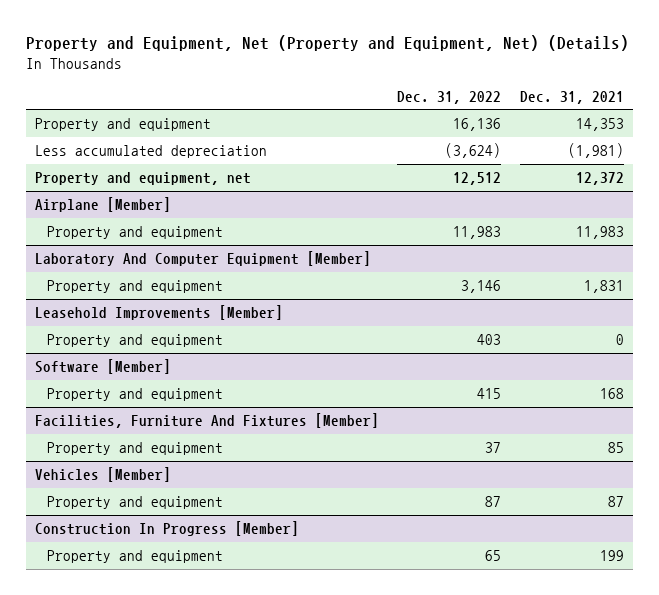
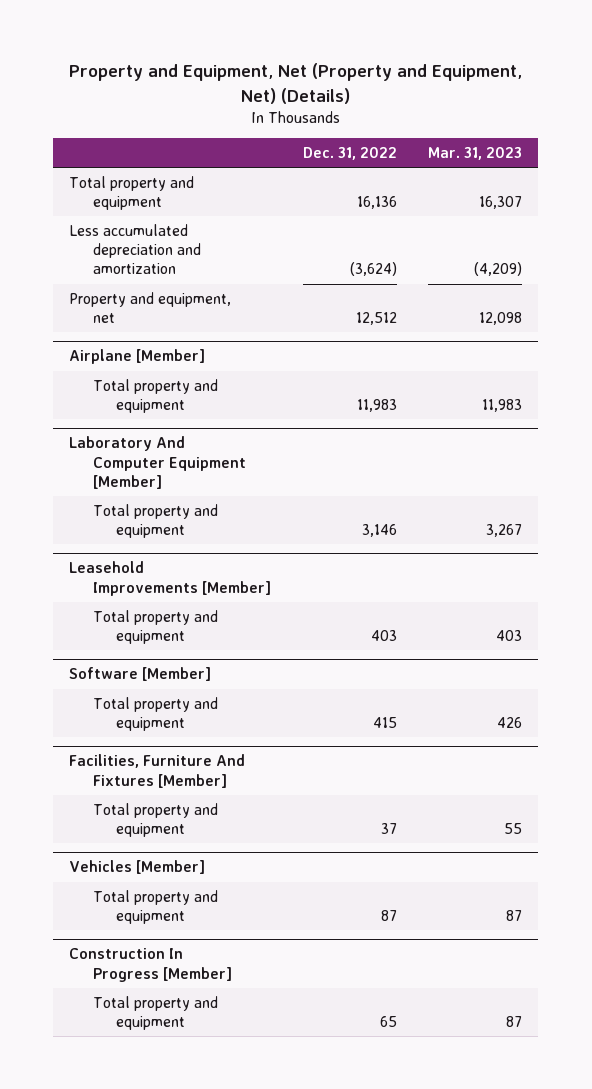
[519,90,624,104] Dec. 31, 2021 -> none
none -> [428,147,523,161] Mar. 31, 2023
[34,118,211,132] Property and equipment -> [69,175,195,211] Total property and equipment
[34,145,267,159] Less accumulated depreciation -> [69,223,201,275] Less accumulated depreciation and amortization
[47,226,224,240] Property and equipment -> [92,378,218,414] Total property and equipment
[47,280,224,294] Property and equipment -> [92,503,218,539] Total property and equipment
[47,334,224,348] Property and equipment -> [92,609,218,645] Total property and equipment
[47,388,224,402] Property and equipment -> [92,696,218,732] Total property and equipment
[47,442,224,456] Property and equipment -> [92,802,218,838] Total property and equipment
[47,496,224,510] Property and equipment -> [92,889,218,925] Total property and equipment
[47,550,224,564] Property and equipment -> [92,995,218,1031] Total property and equipment

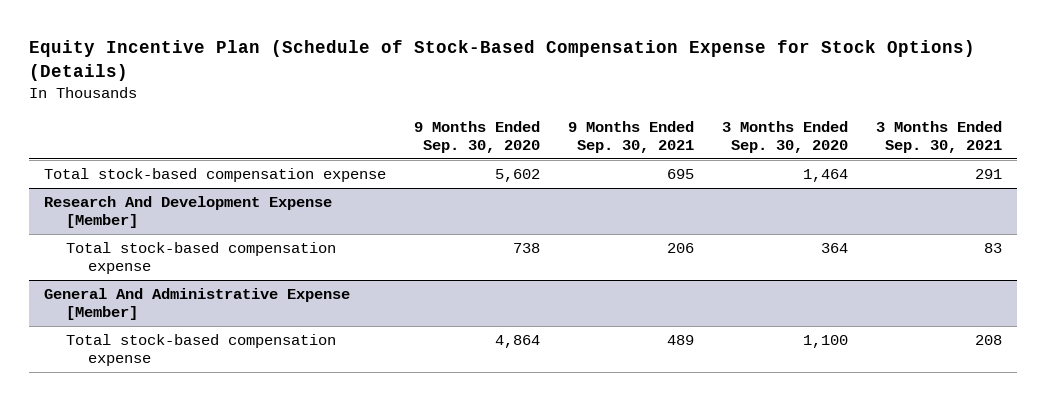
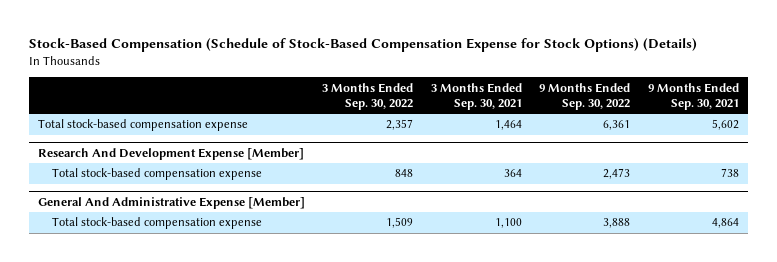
[29,40,976,81] Equity Incentive Plan (Schedule of Stock-Based Compensation Expense for Stock Options) (Details) -> [28,38,697,53] Stock-Based Compensation (Schedule of Stock-Based Compensation Expense for Stock Options) (Details)
[413,121,540,153] 9 Months Ended Sep. 30, 2020 -> none
[722,121,849,153] 3 Months Ended Sep. 30, 2020 -> none
none -> [322,82,414,110] 3 Months Ended Sep. 30, 2022
none -> [539,82,631,110] 9 Months Ended Sep. 30, 2022
[666,169,694,180] 695 -> [711,119,739,131] 5,602
[975,169,1003,180] 291 -> [494,120,522,131] 1,464
[666,243,694,254] 206 -> [720,168,739,178] 738
[984,243,1003,254] 83 -> [503,169,522,178] 364
[666,335,694,346] 489 -> [711,218,739,229] 4,864
[975,335,1003,346] 208 -> [494,218,522,229] 1,100

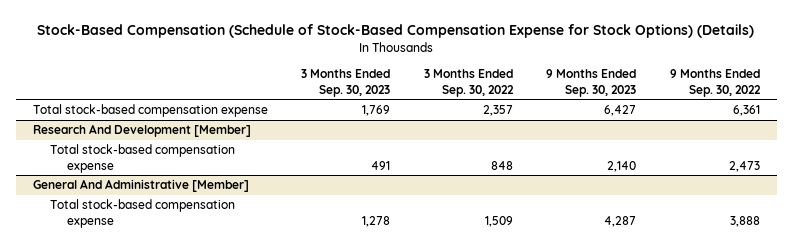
[430,82,522,110] 3 Months Ended Sep. 30, 2021 -> none
[647,82,739,110] 9 Months Ended Sep. 30, 2021 -> none
none -> [301,69,391,97] 3 Months Ended Sep. 30, 2023
none -> [546,69,637,97] 9 Months Ended Sep. 30, 2023
[37,147,304,160] Research And Development Expense [Member] -> [32,124,251,138] Research And Development [Member]
[37,196,305,209] General And Administrative Expense [Member] -> [32,179,249,193] General And Administrative [Member]

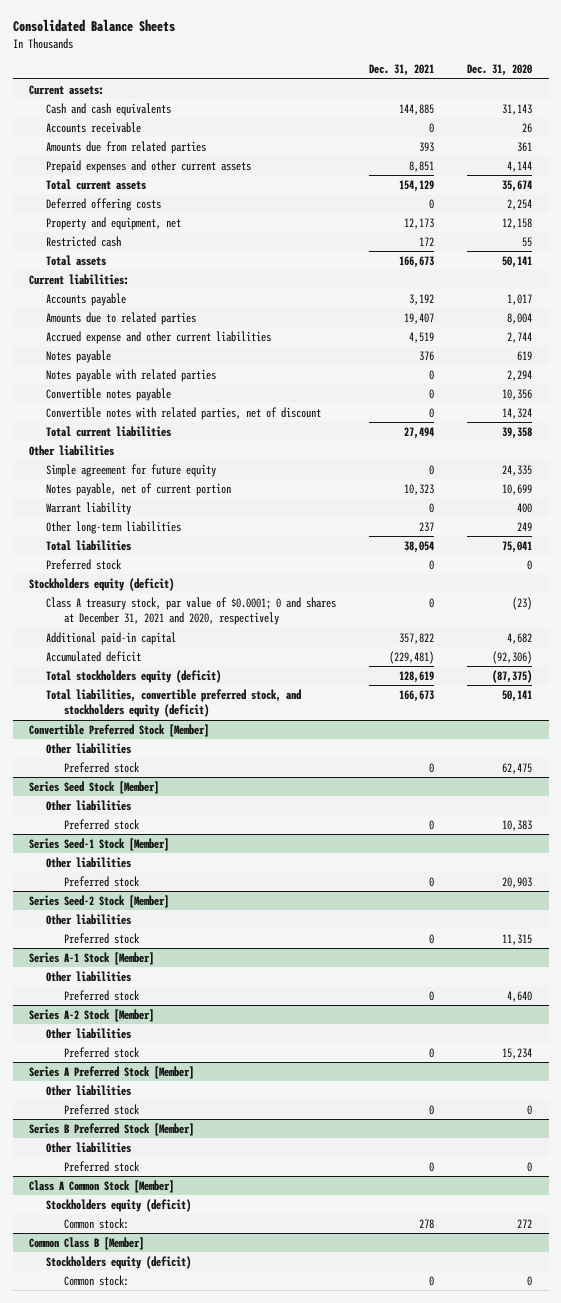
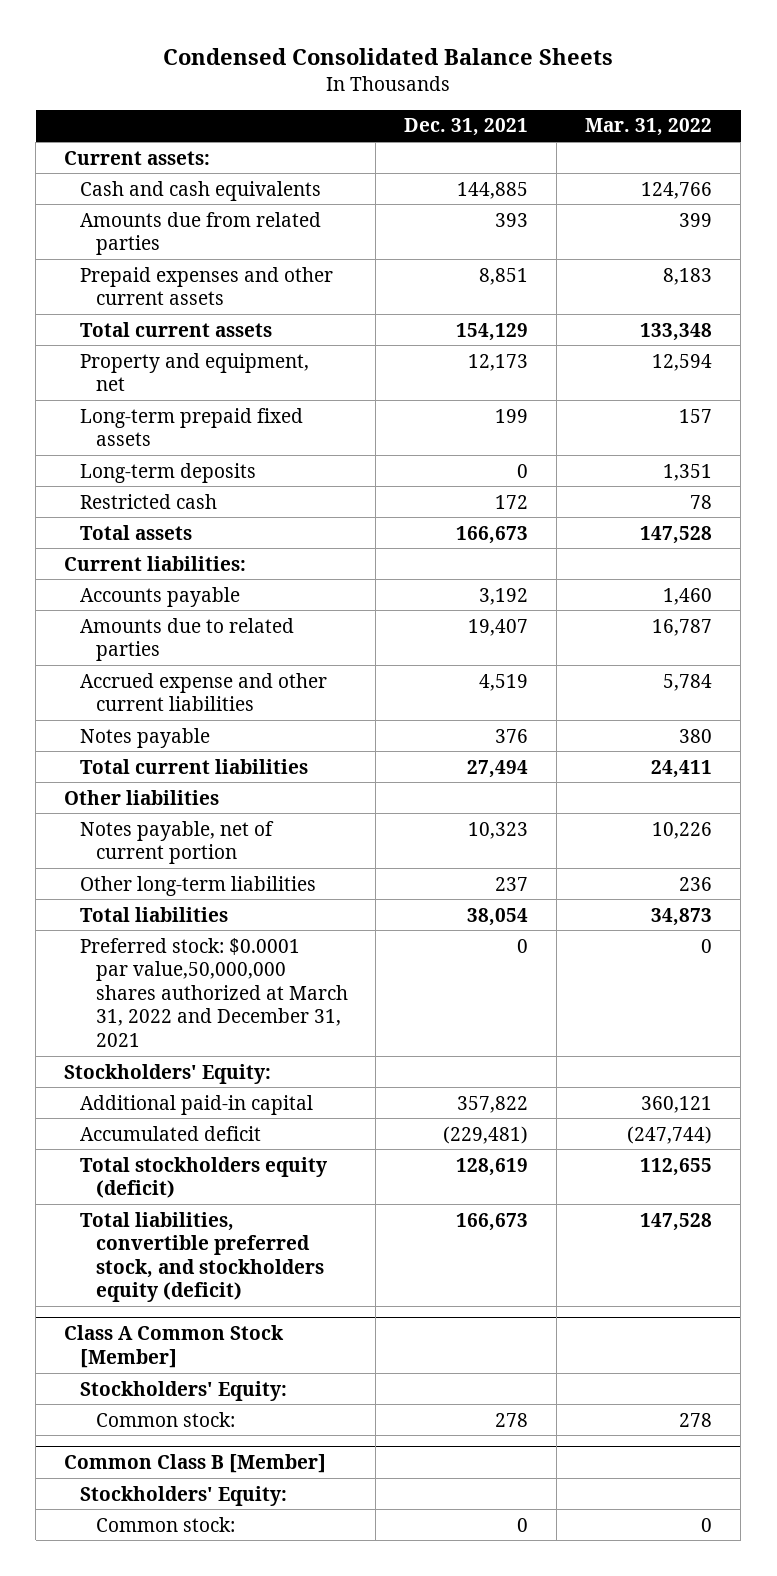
[12,19,175,33] Consolidated Balance Sheets -> [163,48,614,66] Condensed Consolidated Balance Sheets
[467,64,533,77] Dec. 31, 2020 -> none
none -> [585,118,713,137] Mar. 31, 2022
[46,121,142,133] Accounts receivable -> none
[46,197,162,211] Deferred offering costs -> none
none -> [79,407,303,447] Long-term prepaid fixed assets
none -> [79,462,256,483] Long-term deposits
[46,368,217,382] Notes payable with related parties -> none
[46,387,172,401] Convertible notes payable -> none
[46,406,322,420] Convertible notes with related parties, net of discount -> none
[46,463,217,477] Simple agreement for future equity -> none
[46,501,132,515] Warrant liability -> none
[46,596,337,626] Class A treasury stock, par value of $0.0001; 0 and shares at December 31, 2021 and 2020, respectively -> none
[46,558,123,570] Preferred stock -> [79,937,348,1047] Preferred stock: $0.0001 par value,50,000,000 shares authorized at March 31, 2022 and December 31, 2021
[29,577,175,591] Stockholders equity (deficit) -> [64,1063,272,1084] Stockholders' Equity:
[29,723,210,737] Convertible Preferred Stock [Member] -> none
[46,742,132,754] Other liabilities -> none
[63,761,140,773] Preferred stock -> none
[29,780,160,794] Series Seed Stock [Member] -> none
[46,799,132,811] Other liabilities -> none
[63,818,140,830] Preferred stock -> none
[29,837,170,851] Series Seed-1 Stock [Member] -> none
[46,856,132,868] Other liabilities -> none
[63,875,140,887] Preferred stock -> none
[29,894,170,908] Series Seed-2 Stock [Member] -> none
[46,913,132,925] Other liabilities -> none
[63,932,140,944] Preferred stock -> none
[29,951,155,965] Series A-1 Stock [Member] -> none
[46,970,132,982] Other liabilities -> none
[63,989,140,1001] Preferred stock -> none
[29,1008,155,1022] Series A-2 Stock [Member] -> none
[46,1027,132,1039] Other liabilities -> none
[63,1046,140,1058] Preferred stock -> none
[29,1065,195,1079] Series A Preferred Stock [Member] -> none
[46,1084,132,1096] Other liabilities -> none
[63,1103,140,1115] Preferred stock -> none
[29,1122,195,1136] Series B Preferred Stock [Member] -> none
[46,1141,132,1153] Other liabilities -> none
[63,1160,140,1172] Preferred stock -> none
[46,1198,192,1212] Stockholders equity (deficit) -> [79,1380,287,1401] Stockholders' Equity:
[46,1255,192,1269] Stockholders equity (deficit) -> [79,1485,287,1506] Stockholders' Equity:

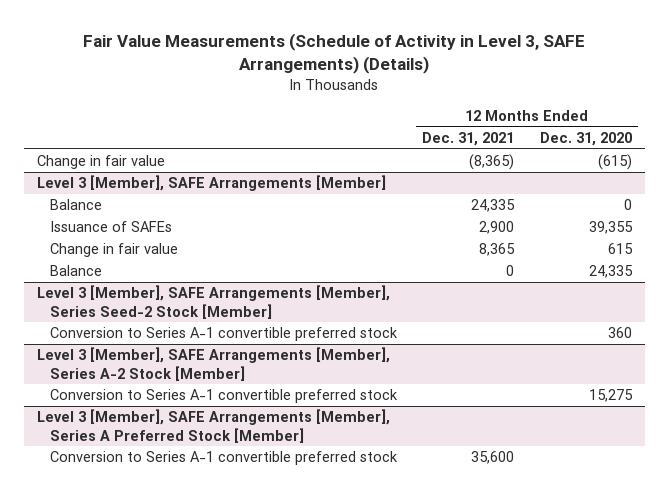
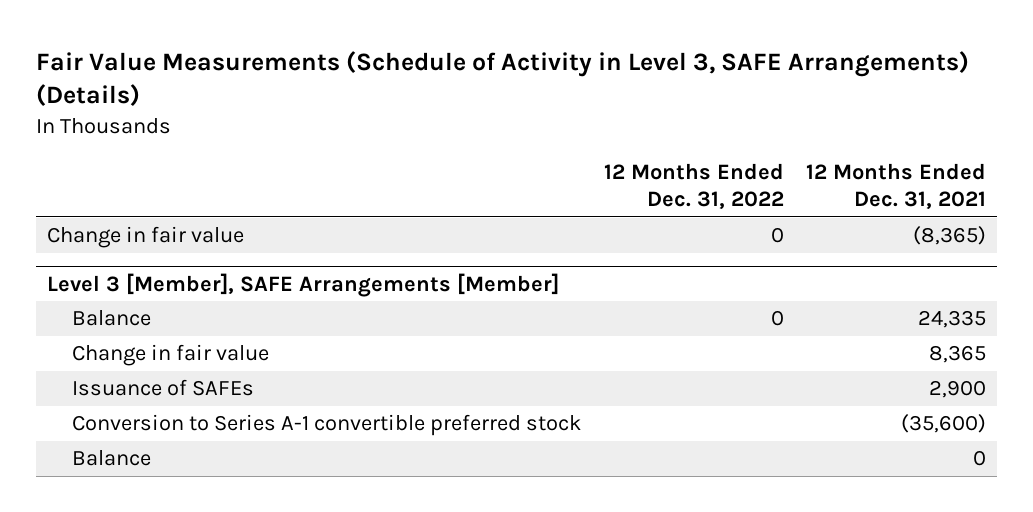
[540,131,633,146] Dec. 31, 2020 -> none
none -> [603,162,784,209] 12 Months Ended Dec. 31, 2022
[49,221,172,233] Issuance of SAFEs -> [72,379,255,397] Issuance of SAFEs
none -> [72,414,582,437] Conversion to Series A-1 convertible preferred stock
[36,285,390,319] Level 3 [Member], SAFE Arrangements [Member], Series Seed-2 Stock [Member] -> none
[49,327,398,342] Conversion to Series A-1 convertible preferred stock -> none
[36,347,390,381] Level 3 [Member], SAFE Arrangements [Member], Series A-2 Stock [Member] -> none
[49,389,398,404] Conversion to Series A-1 convertible preferred stock -> none
[36,409,390,443] Level 3 [Member], SAFE Arrangements [Member], Series A Preferred Stock [Member] -> none
[49,451,398,466] Conversion to Series A-1 convertible preferred stock -> none

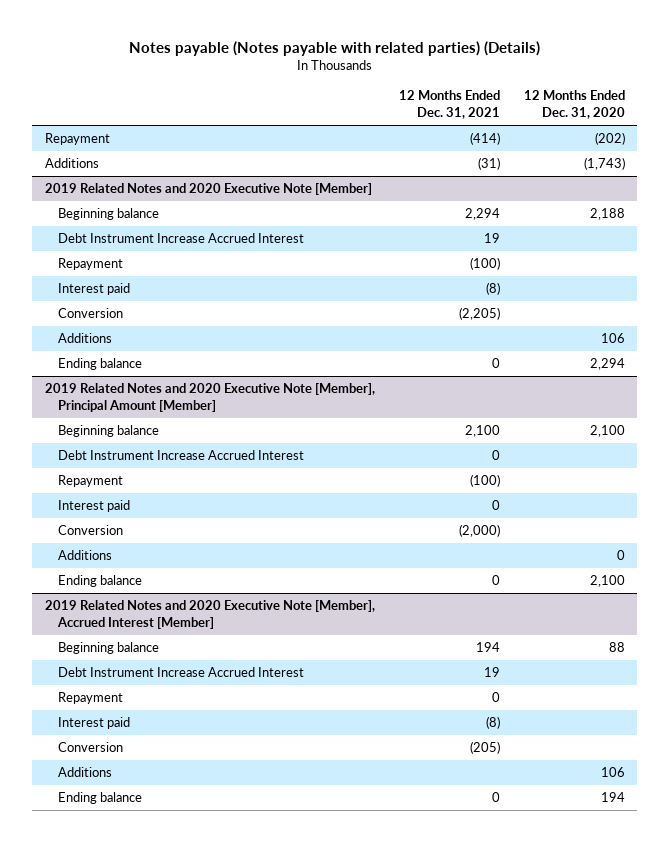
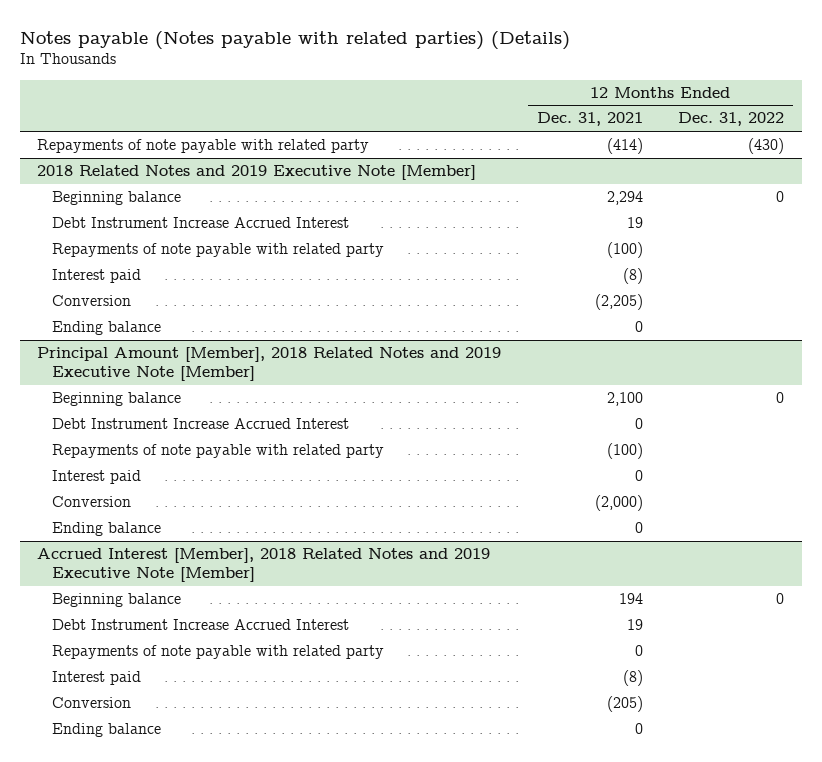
[524,90,626,120] 12 Months Ended Dec. 31, 2020 -> none
none -> [678,112,785,127] Dec. 31, 2022
[44,158,99,169] Additions -> none
[44,133,110,146] Repayment -> [37,139,370,154] Repayments of note payable with related party
[44,183,372,196] 2019 Related Notes and 2020 Executive Note [Member] -> [37,165,477,181] 2018 Related Notes and 2019 Executive Note [Member]
[58,258,124,271] Repayment -> [52,243,385,258] Repayments of note payable with related party
[58,333,113,344] Additions -> none
[44,383,375,413] 2019 Related Notes and 2020 Executive Note [Member], Principal Amount [Member] -> [37,347,502,382] Principal Amount [Member], 2018 Related Notes and 2019 Executive Note [Member]
[58,475,124,488] Repayment -> [52,444,385,459] Repayments of note payable with related party
[58,550,113,561] Additions -> none
[44,600,375,630] 2019 Related Notes and 2020 Executive Note [Member], Accrued Interest [Member] -> [37,548,491,583] Accrued Interest [Member], 2018 Related Notes and 2019 Executive Note [Member]
[58,692,124,705] Repayment -> [52,645,385,660] Repayments of note payable with related party
[58,767,113,778] Additions -> none

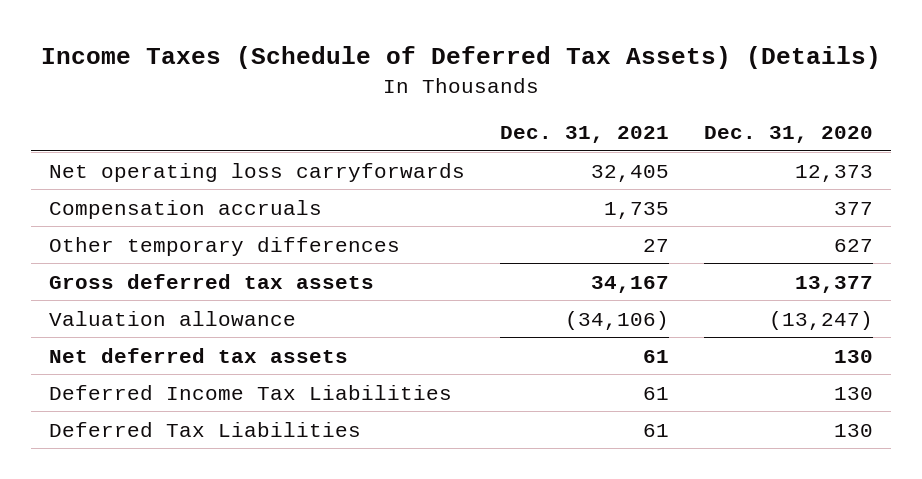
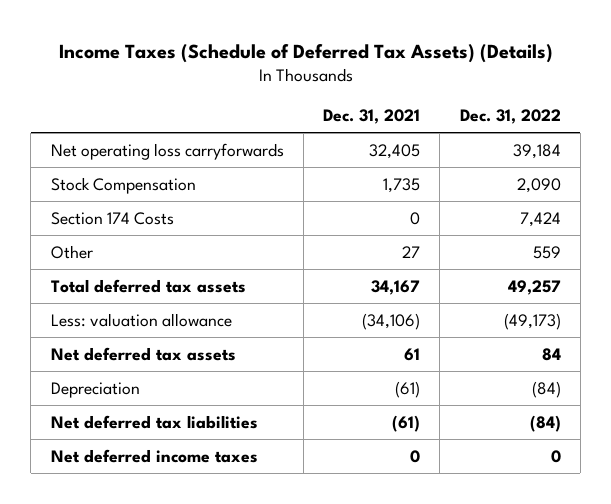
[704,126,874,144] Dec. 31, 2020 -> none
none -> [459,109,561,125] Dec. 31, 2022
[48,199,322,219] Compensation accruals -> [50,176,196,194] Stock Compensation
none -> [50,211,174,225] Section 174 Costs
[48,236,400,256] Other temporary differences -> [50,244,93,259] Other
[48,273,374,289] Gross deferred tax assets -> [50,278,246,293] Total deferred tax assets
[48,310,296,326] Valuation allowance -> [50,312,232,327] Less: valuation allowance
[48,421,361,437] Deferred Tax Liabilities -> none
none -> [50,381,140,398] Depreciation
[48,384,452,400] Deferred Income Tax Liabilities -> [50,414,258,429] Net deferred tax liabilities
[642,386,669,400] 61 -> [392,414,421,432] (61)
none -> [50,448,258,463] Net deferred income taxes

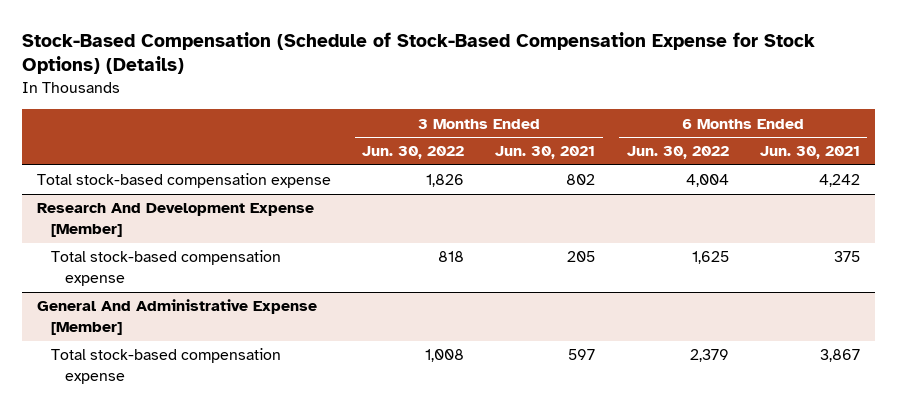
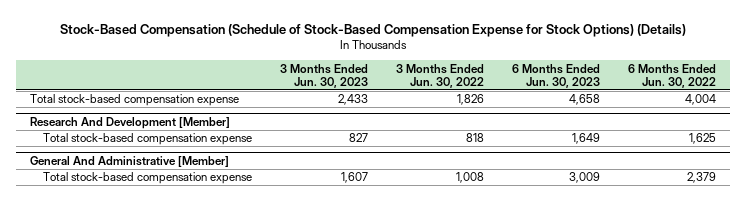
[495,146,596,160] Jun. 30, 2021 -> none
[759,146,860,160] Jun. 30, 2021 -> none
none -> [280,63,369,88] 3 Months Ended Jun. 30, 2023
none -> [512,63,601,88] 6 Months Ended Jun. 30, 2023
[37,203,315,238] Research And Development Expense [Member] -> [30,116,231,129] Research And Development [Member]
[37,299,318,336] General And Administrative Expense [Member] -> [30,155,230,167] General And Administrative [Member]

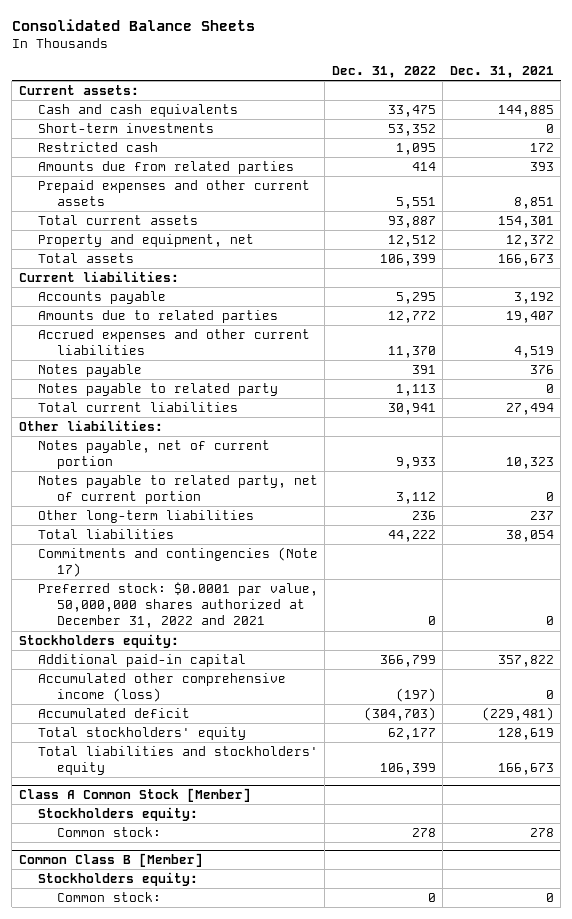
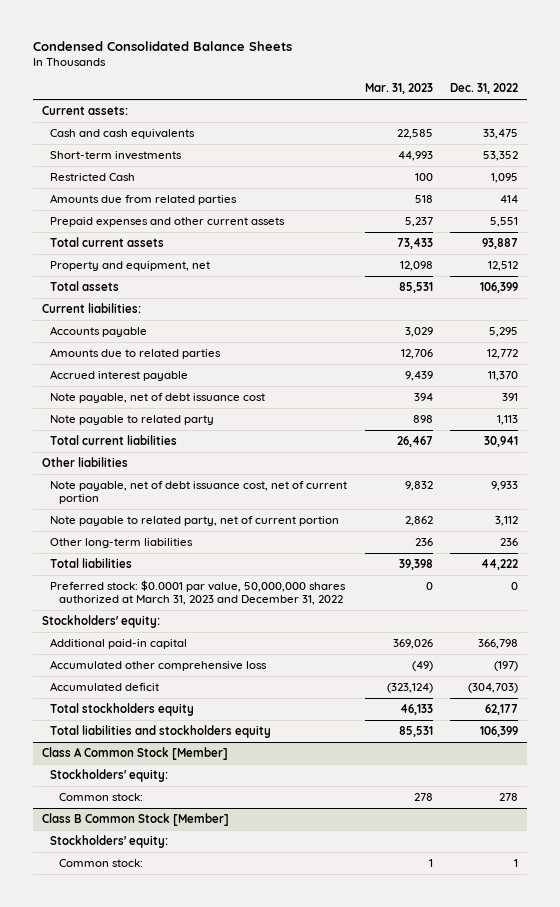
[11,19,255,32] Consolidated Balance Sheets -> [32,40,292,51] Condensed Consolidated Balance Sheets
[449,66,554,79] Dec. 31, 2021 -> none
none -> [364,83,433,95] Mar. 31, 2023
[37,142,158,153] Restricted cash -> [50,172,136,181] Restricted Cash
[37,329,310,356] Accrued expenses and other current liabilities -> [50,369,189,381] Accrued interest payable
[37,364,142,378] Notes payable -> [50,392,266,403] Note payable, net of debt issuance cost
[37,383,278,397] Notes payable to related party -> [50,414,215,425] Note payable to related party
[18,420,163,432] Other liabilities: -> [41,456,128,467] Other liabilities
[37,440,270,470] Notes payable, net of current portion -> [50,480,348,505] Note payable, net of debt issuance cost, net of current portion
[37,475,318,505] Notes payable to related party, net of current portion -> [50,515,340,526] Note payable to related party, net of current portion
[37,547,318,578] Commitments and contingencies (Note 17) -> none
[37,582,318,629] Preferred stock: $0.0001 par value, 50,000,000 shares authorized at December 31, 2022 and 2021 -> [50,579,347,606] Preferred stock: $0.0001 par value, 50,000,000 shares authorized at March 31, 2023 and December 31, 2022
[18,634,179,649] Stockholders equity: -> [41,614,160,628] Stockholders' equity:
[379,655,436,668] 366,799 -> [478,638,519,649] 366,798
[37,673,286,703] Accumulated other comprehensive income (loss) -> [50,659,268,671] Accumulated other comprehensive loss
[37,727,246,741] Total stockholders' equity -> [50,702,195,716] Total stockholders equity
[37,746,318,776] Total liabilities and stockholders' equity -> [50,724,272,738] Total liabilities and stockholders equity
[37,807,198,822] Stockholders equity: -> [50,768,169,782] Stockholders' equity:
[18,853,203,868] Common Class B [Member] -> [41,812,229,826] Class B Common Stock [Member]
[37,872,198,887] Stockholders equity: -> [50,834,169,848] Stockholders' equity:
[427,893,436,903] 0 -> [514,858,519,867] 1

